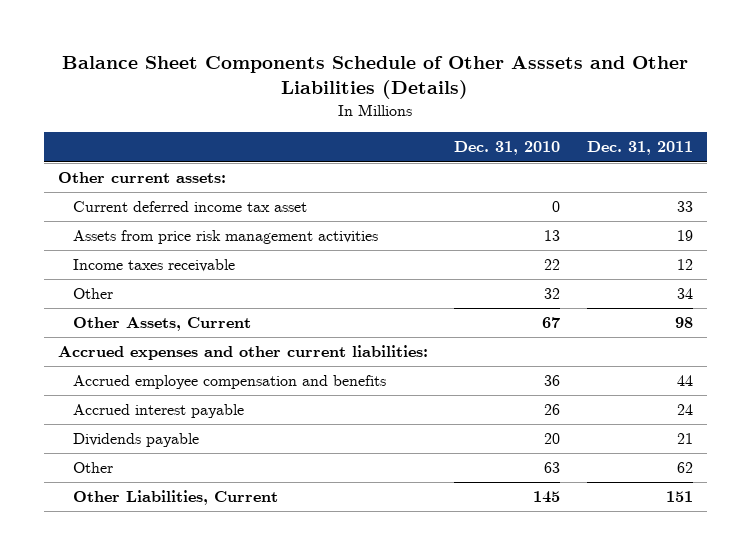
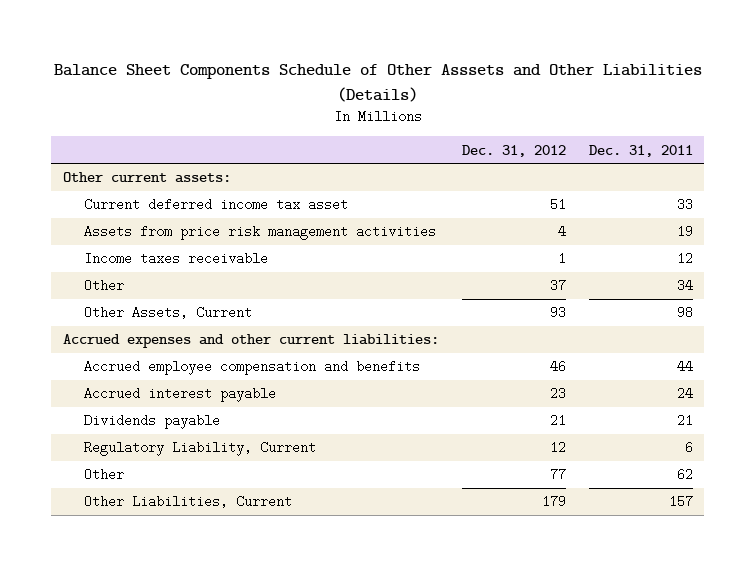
[454,141,561,156] Dec. 31, 2010 -> none
none -> [461,144,566,157] Dec. 31, 2012
none -> [83,441,316,457] Regulatory Liability, Current
[666,491,694,503] 151 -> [668,495,693,509] 157

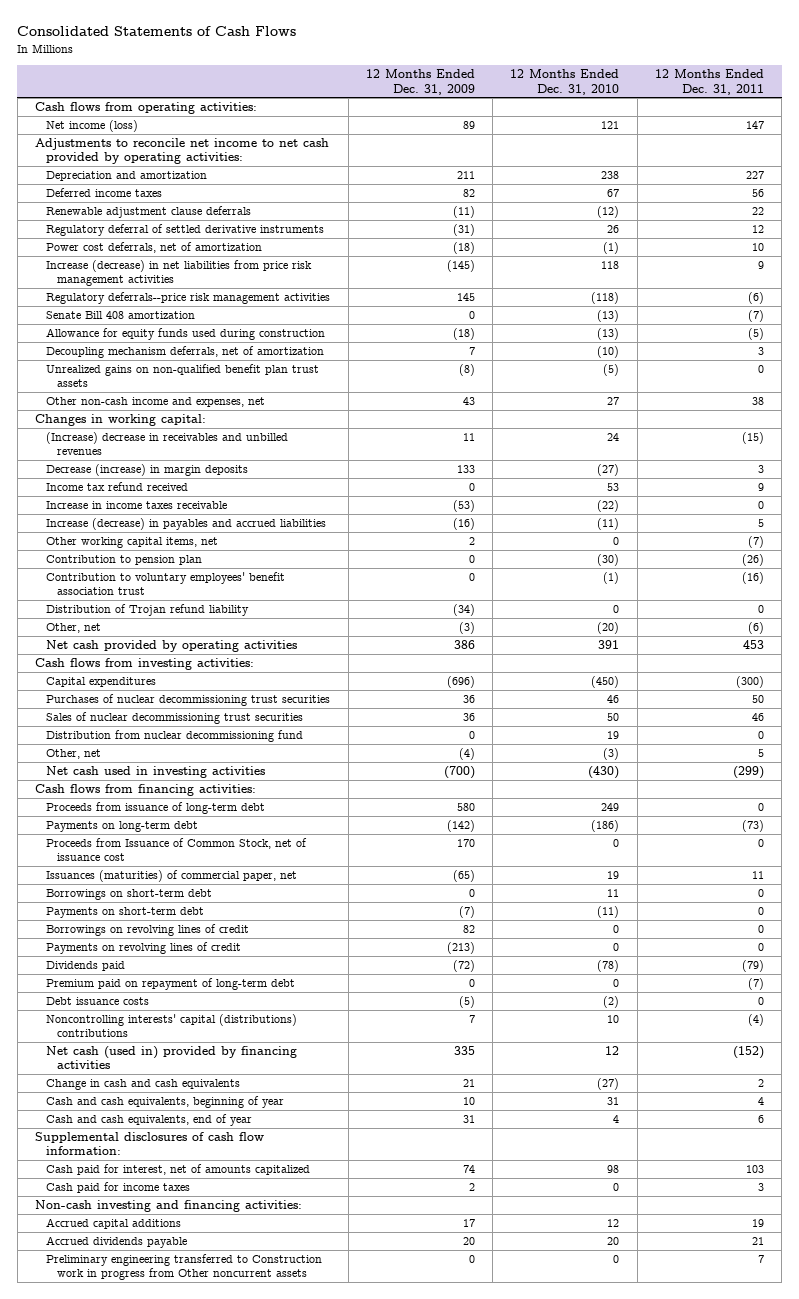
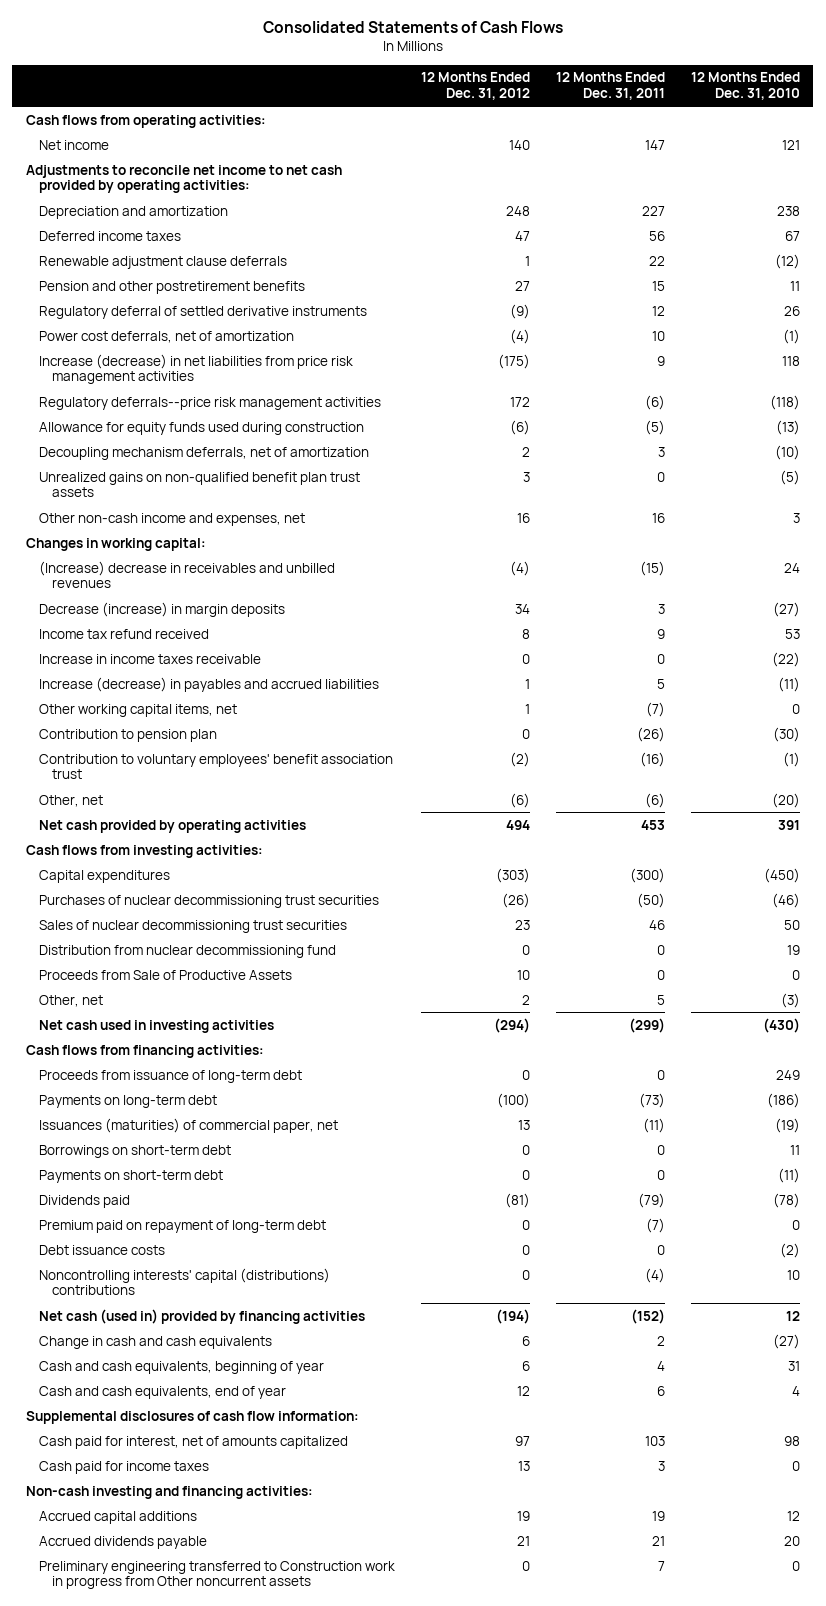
[365,69,475,95] 12 Months Ended Dec. 31, 2009 -> none
none -> [420,72,530,101] 12 Months Ended Dec. 31, 2012
[46,120,139,133] Net income (loss) -> [38,139,109,150] Net income
none -> [38,280,305,294] Pension and other postretirement benefits
[46,311,196,320] Senate Bill 408 amortization -> none
[607,397,620,406] 27 -> [793,512,801,523] 3
[751,397,764,406] 38 -> [652,512,666,523] 16
[46,604,250,617] Distribution of Trojan refund liability -> none
[607,695,620,704] 46 -> [772,892,801,908] (46)
[751,695,764,704] 50 -> [637,892,666,908] (50)
none -> [38,969,292,980] Proceeds from Sale of Productive Assets
[46,838,308,862] Proceeds from Issuance of Common Stock, net of issuance cost -> none
[607,871,620,880] 19 -> [775,1117,801,1133] (19)
[751,871,764,880] 11 -> [643,1117,666,1133] (11)
[46,924,250,937] Borrowings on revolving lines of credit -> none
[46,942,242,955] Payments on revolving lines of credit -> none

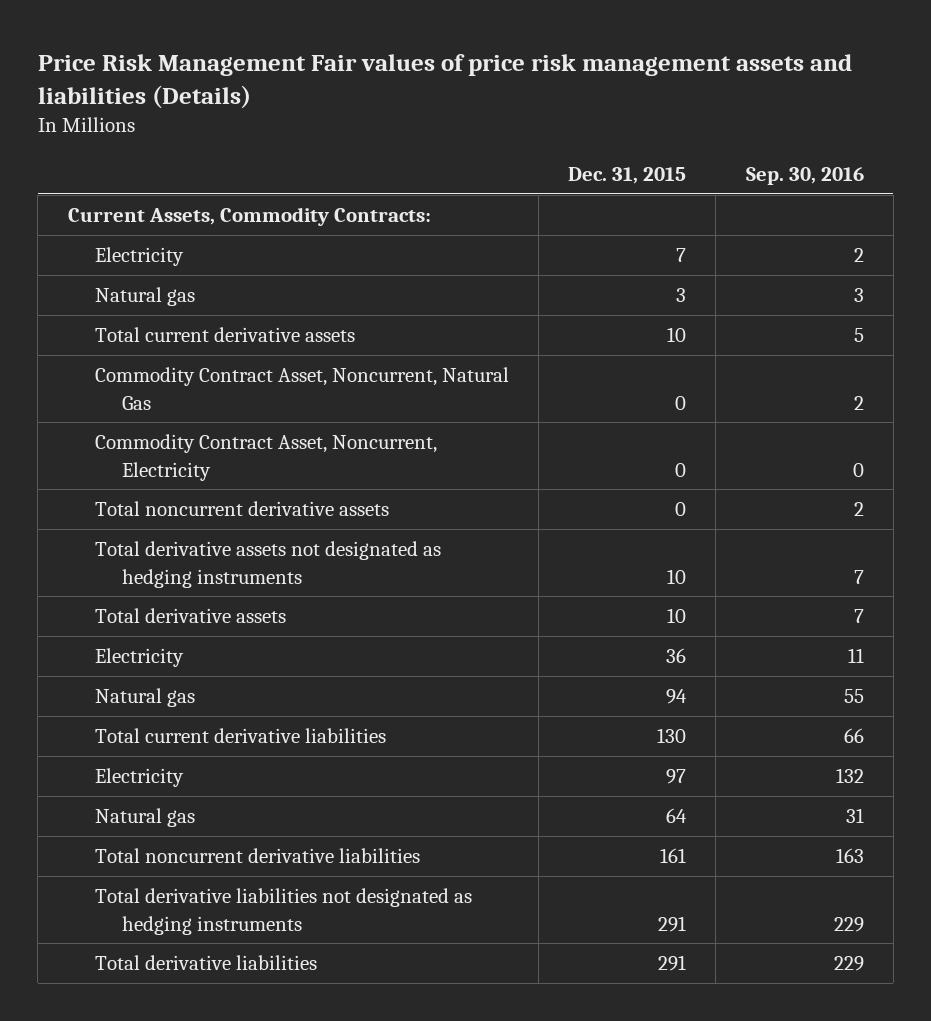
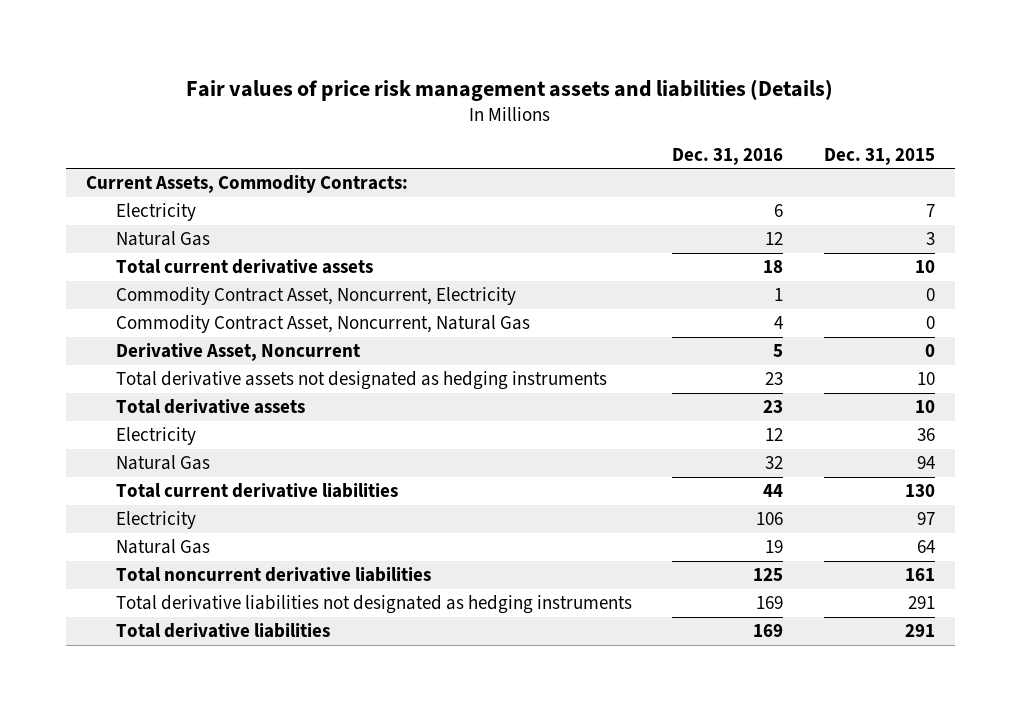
[37,53,852,109] Price Risk Management Fair values of price risk management assets and liabilities (Details) -> [186,78,834,101] Fair values of price risk management assets and liabilities (Details)
[745,167,864,186] Sep. 30, 2016 -> none
none -> [672,147,784,165] Dec. 31, 2016
[94,287,195,307] Natural gas -> [115,231,210,247] Natural Gas
[94,367,509,410] Commodity Contract Asset, Noncurrent, Natural Gas -> [115,315,530,334] Commodity Contract Asset, Noncurrent, Natural Gas
[94,501,389,517] Total noncurrent derivative assets -> [115,343,360,362] Derivative Asset, Noncurrent
[94,688,195,708] Natural gas -> [115,455,210,471] Natural Gas
[94,808,195,828] Natural gas -> [115,539,210,555] Natural Gas

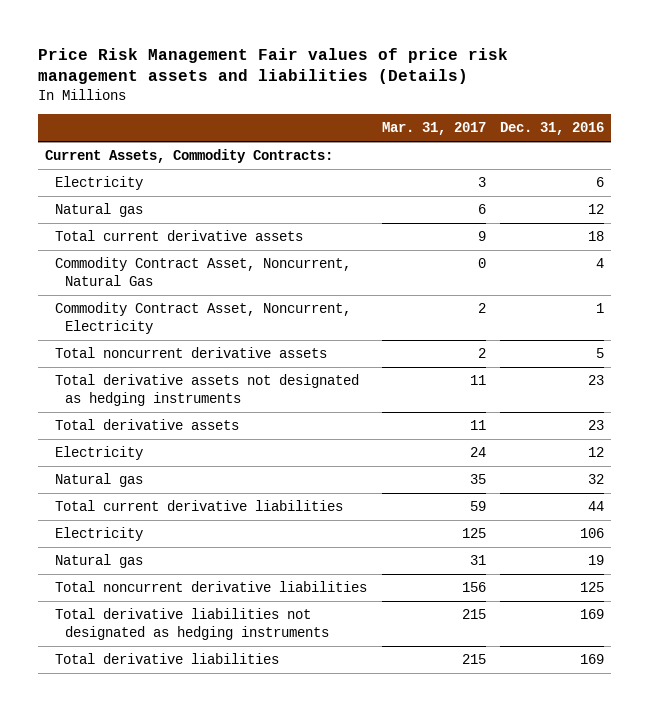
[186,78,834,101] Fair values of price risk management assets and liabilities (Details) -> [37,47,508,85] Price Risk Management Fair values of price risk management assets and liabilities (Details)
[823,147,935,165] Dec. 31, 2015 -> none
none -> [381,122,486,136] Mar. 31, 2017
[115,231,210,247] Natural Gas -> [55,203,144,218] Natural gas
[115,287,516,306] Commodity Contract Asset, Noncurrent, Electricity -> [55,302,352,335] Commodity Contract Asset, Noncurrent, Electricity
[115,343,360,362] Derivative Asset, Noncurrent -> [55,347,328,359] Total noncurrent derivative assets
[115,455,210,471] Natural Gas -> [55,473,144,488] Natural gas
[115,539,210,555] Natural Gas -> [55,554,144,569] Natural gas

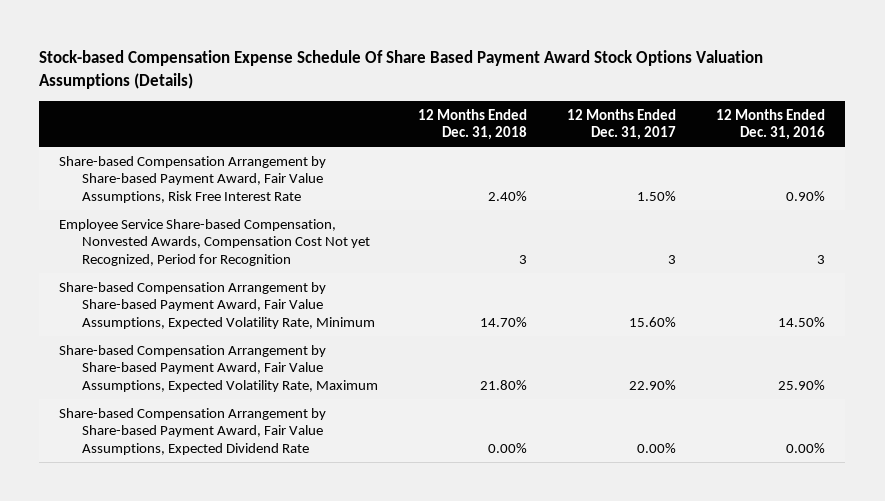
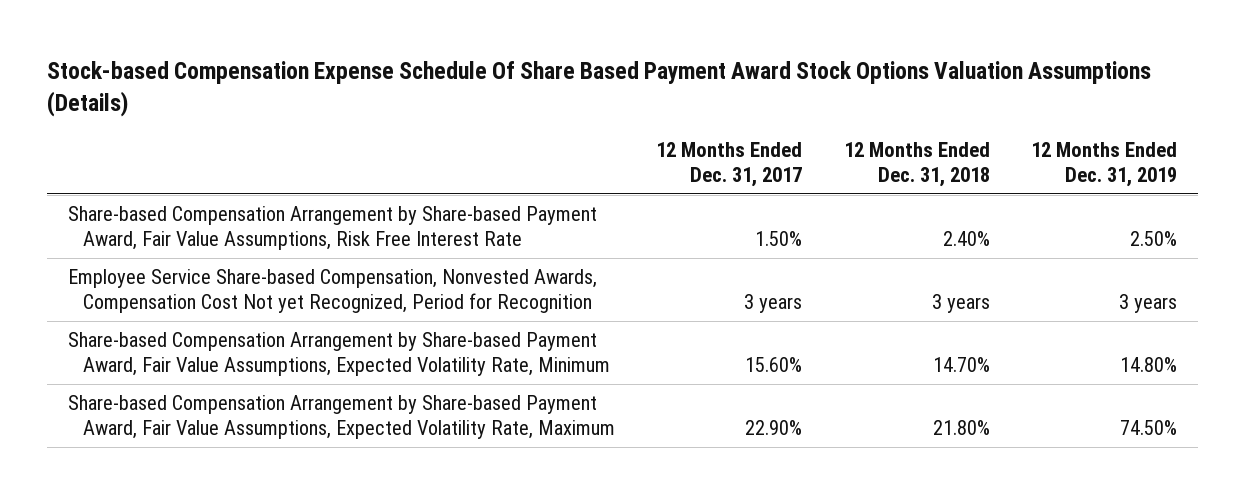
[716,108,826,141] 12 Months Ended Dec. 31, 2016 -> none
none -> [1031,142,1178,188] 12 Months Ended Dec. 31, 2019
[519,254,528,264] 3 -> [931,294,990,314] 3 years
[668,254,677,264] 3 -> [744,294,803,314] 3 years
[59,407,327,455] Share-based Compensation Arrangement by Share-based Payment Award, Fair Value Assumptions, Expected Dividend Rate -> none

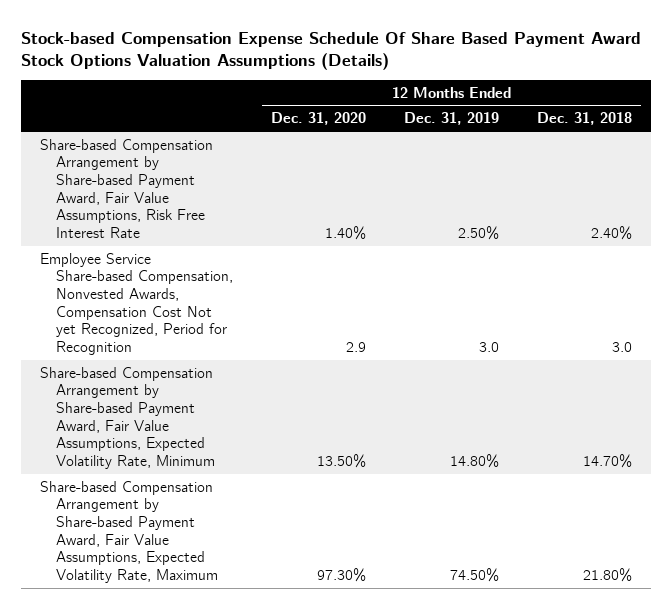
[656,142,803,188] 12 Months Ended Dec. 31, 2017 -> none
none -> [271,112,367,126] Dec. 31, 2020
[931,294,990,314] 3 years -> [611,341,632,352] 3.0
[1119,294,1178,314] 3 years -> [479,341,500,352] 3.0

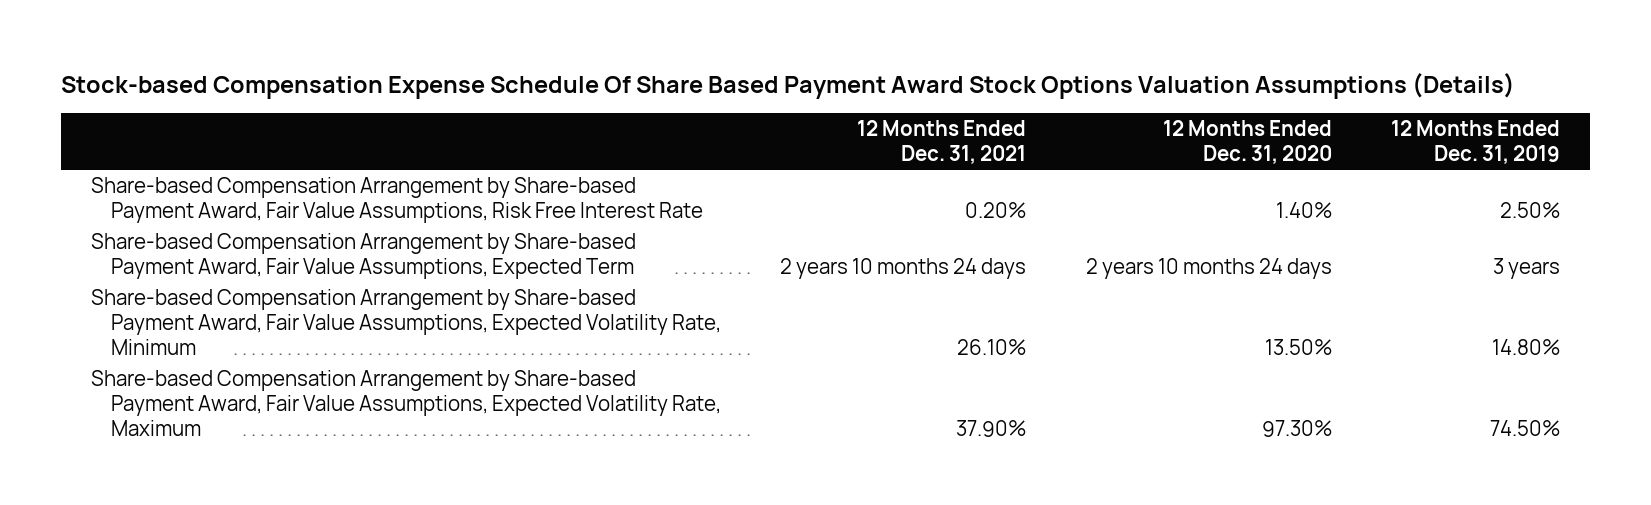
[536,112,632,126] Dec. 31, 2018 -> none
none -> [857,120,1027,165] 12 Months Ended Dec. 31, 2021
[40,252,234,355] Employee Service Share-based Compensation, Nonvested Awards, Compensation Cost Not yet Recognized, Period for Recognition -> none
none -> [90,232,636,280] Share-based Compensation Arrangement by Share-based Payment Award, Fair Value Assumptions, Expected Term

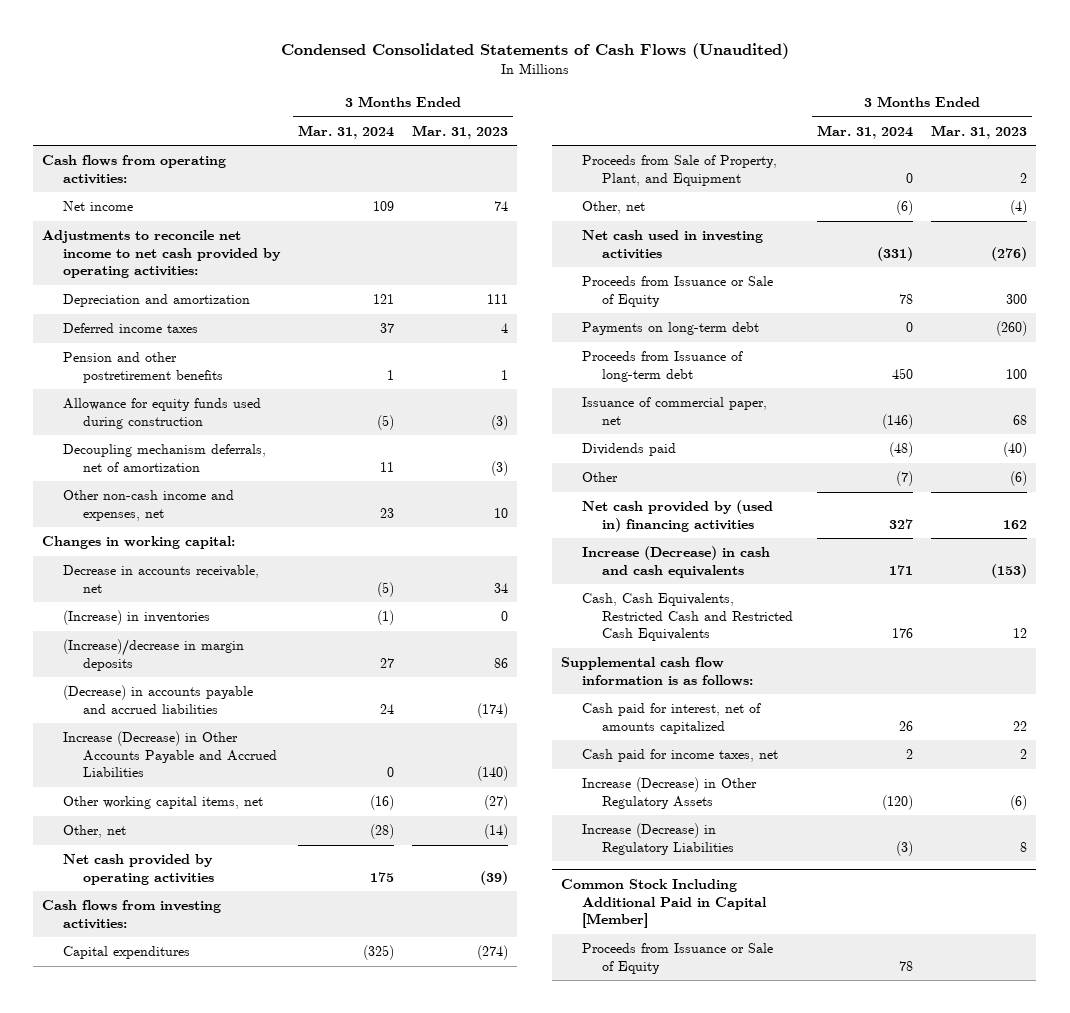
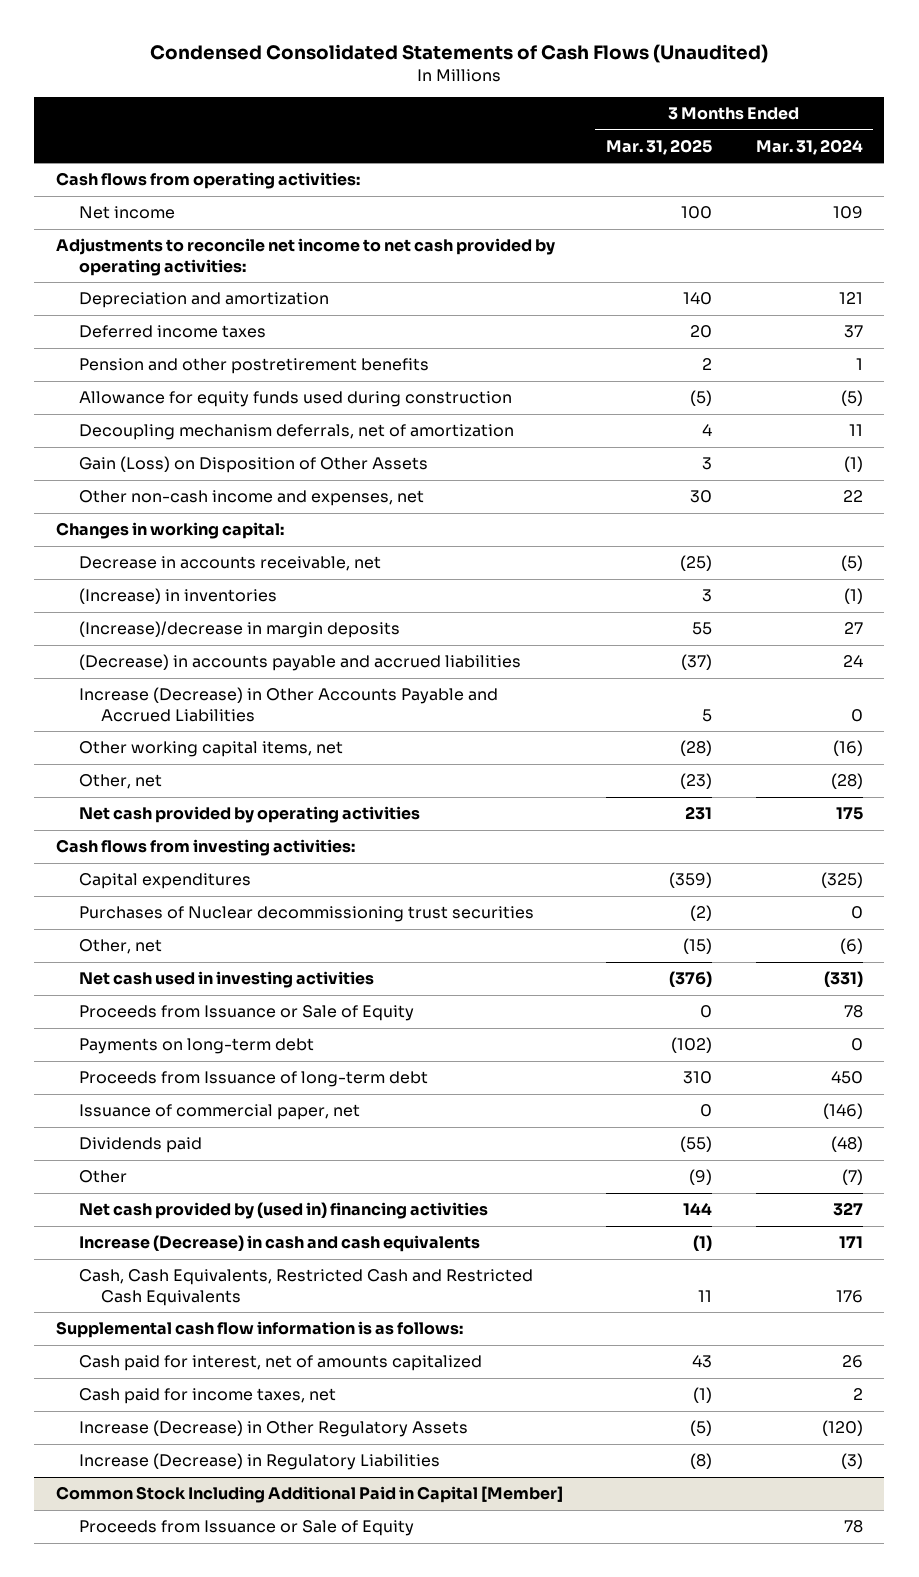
[412,124,509,139] Mar. 31, 2023 -> none
none -> [606,138,713,155] Mar. 31, 2025
none -> [78,456,428,474] Gain (Loss) on Disposition of Other Assets
[379,507,394,518] 23 -> [842,490,863,503] 22
[581,155,777,186] Proceeds from Sale of Property, Plant, and Equipment -> none
none -> [78,906,534,923] Purchases of Nuclear decommissioning trust securities

